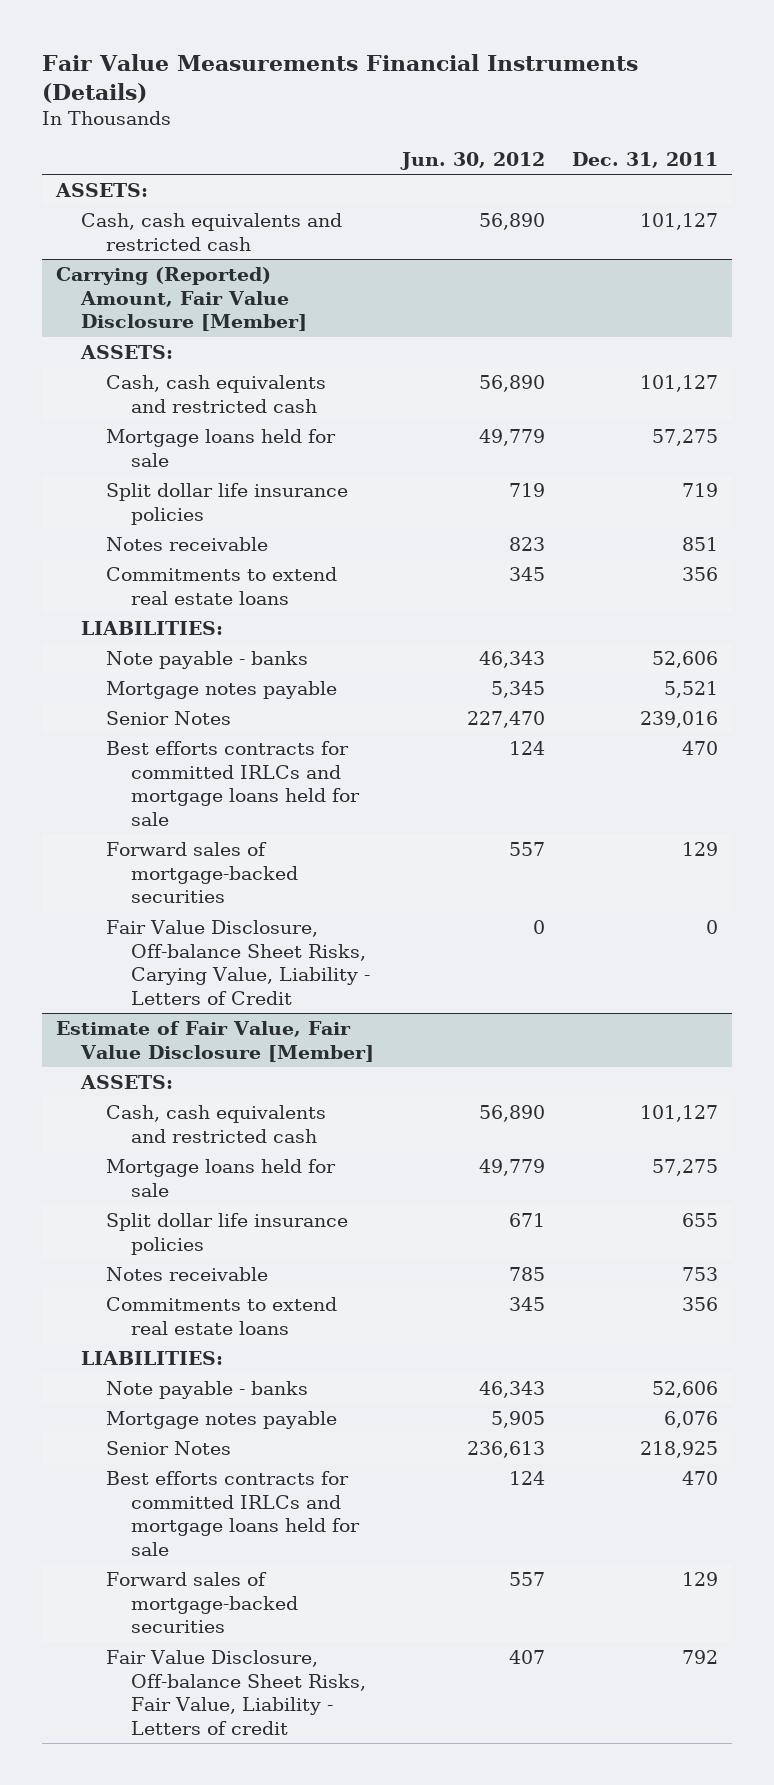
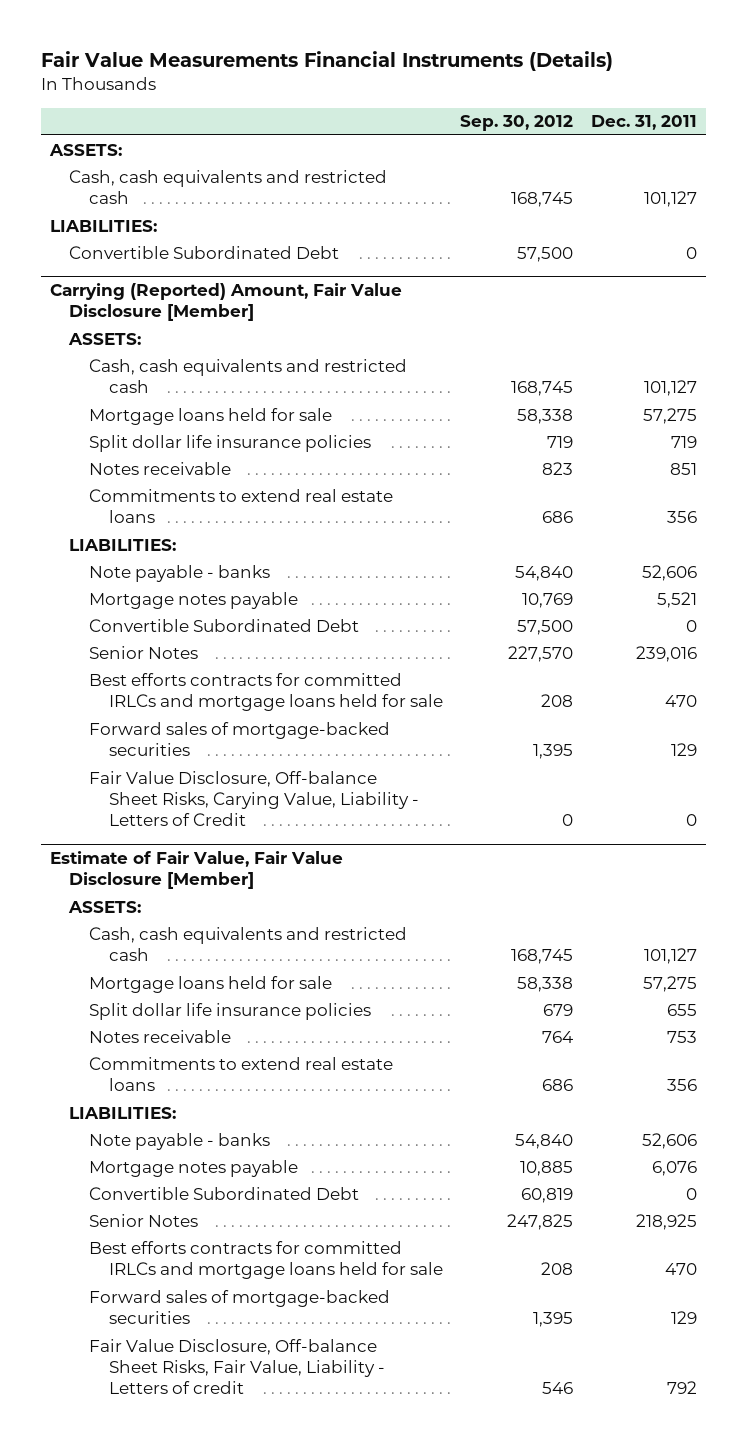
[399,151,545,170] Jun. 30, 2012 -> none
none -> [460,115,574,132] Sep. 30, 2012
none -> [49,219,157,232] LIABILITIES:
none -> [69,245,340,259] Convertible Subordinated Debt
none -> [88,618,359,632] Convertible Subordinated Debt
none -> [88,1186,359,1200] Convertible Subordinated Debt

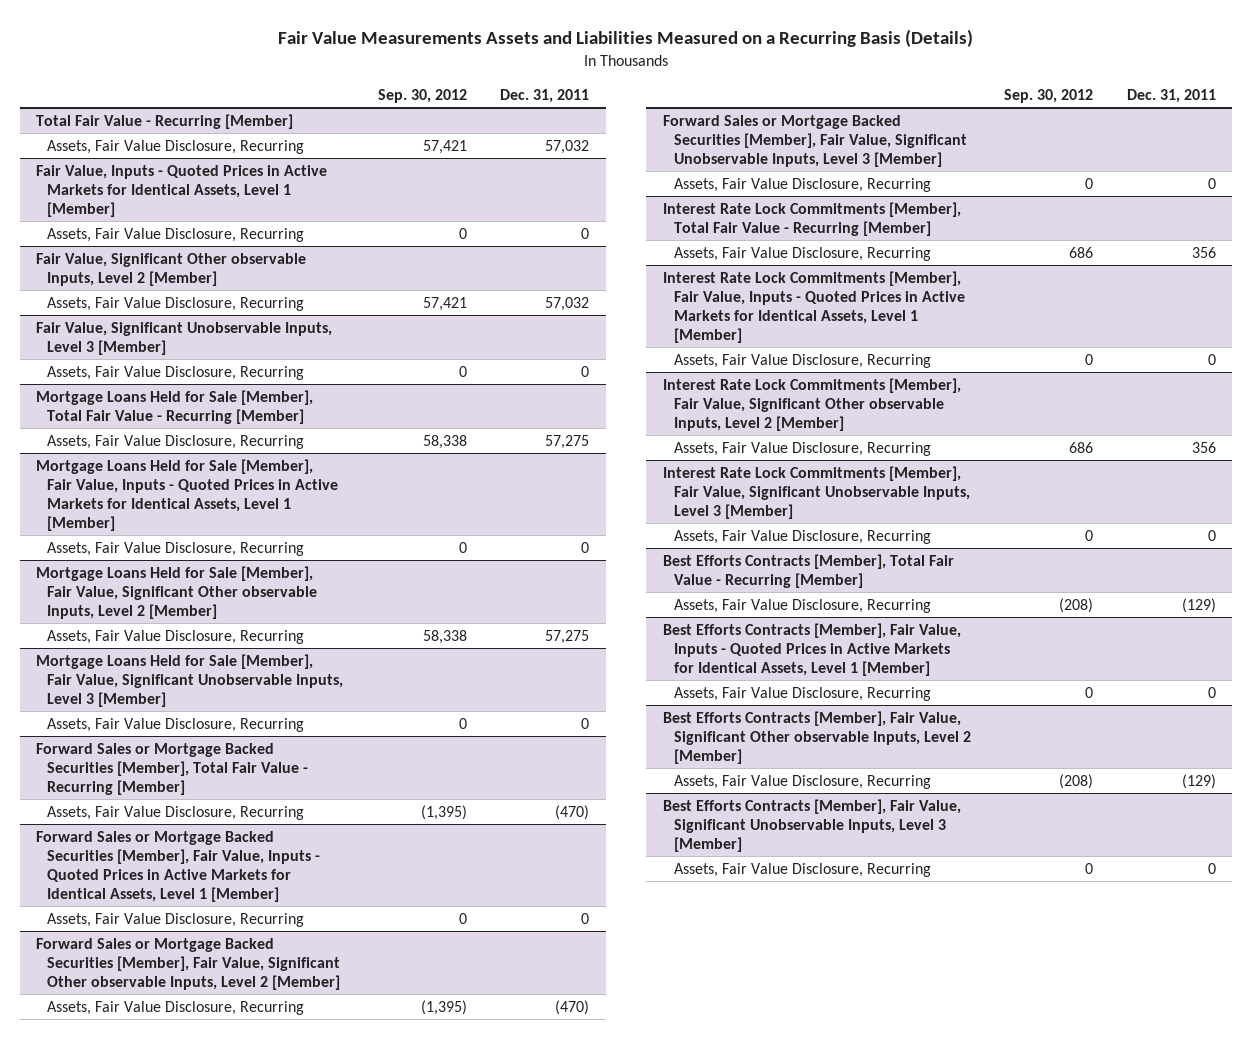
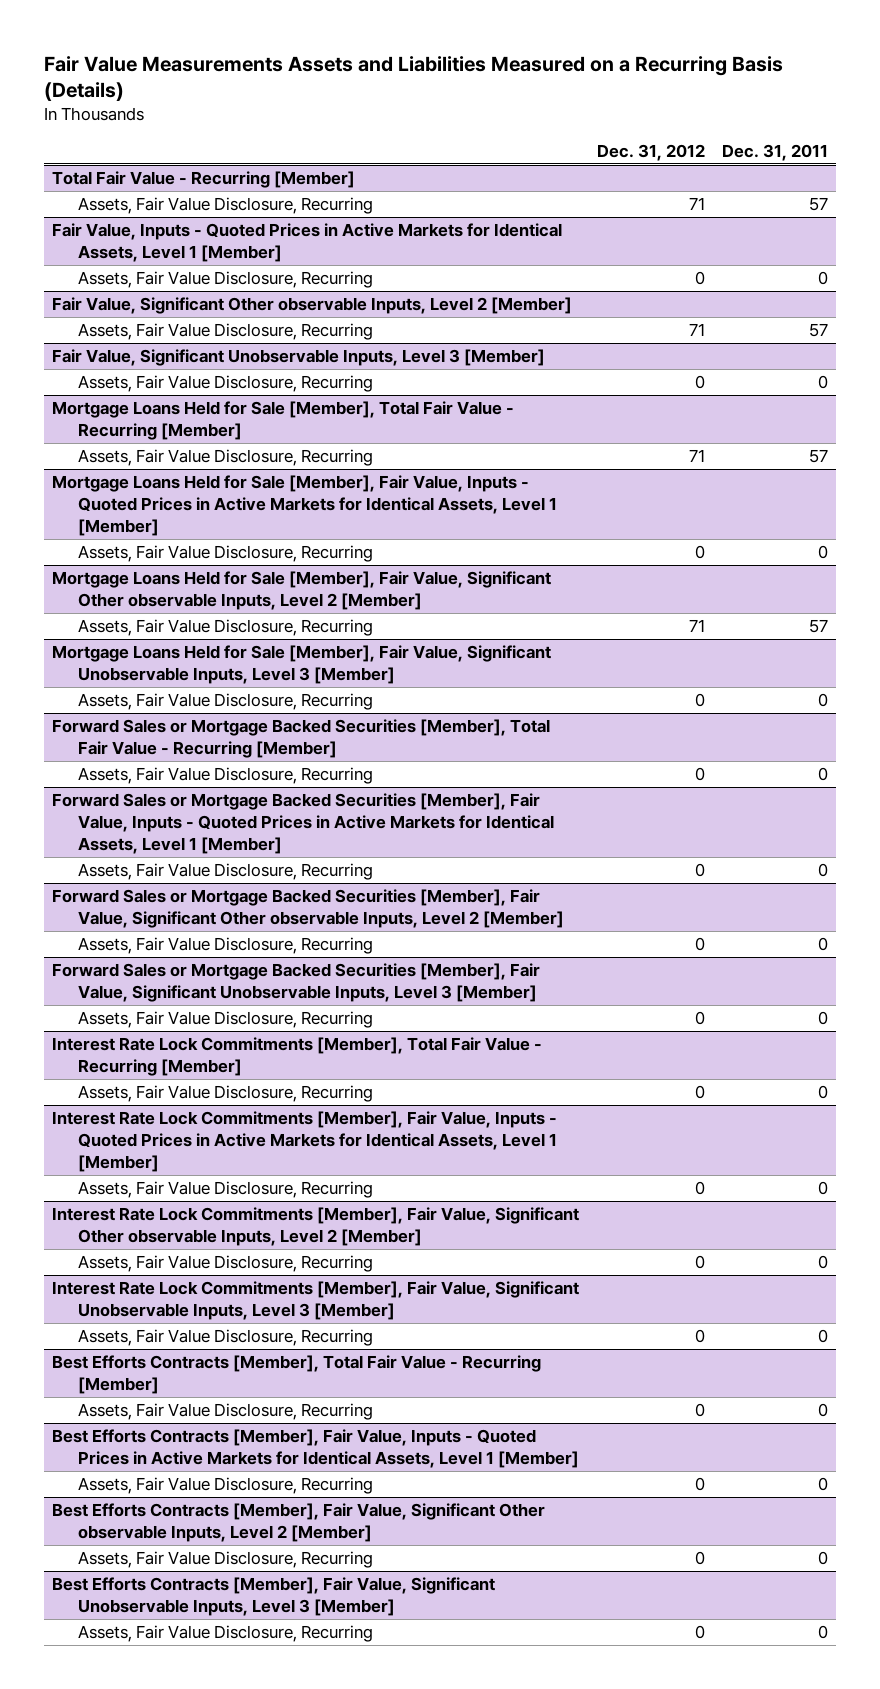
[377,88,467,103] Sep. 30, 2012 -> none
none -> [596,143,705,161] Dec. 31, 2012
[545,139,590,154] 57,032 -> [808,197,828,212] 57
[545,296,590,311] 57,032 -> [808,323,828,338] 57
[545,434,590,449] 57,275 -> [808,449,828,464] 57
[545,629,590,644] 57,275 -> [808,619,828,634] 57
[555,804,590,820] (470) -> [817,767,828,782] 0
[555,999,590,1015] (470) -> [817,937,828,952] 0
[1191,246,1216,258] 356 -> [817,1085,828,1100] 0
[1191,441,1216,453] 356 -> [817,1255,828,1270] 0
[1181,597,1216,613] (129) -> [817,1403,828,1418] 0
[1181,773,1216,789] (129) -> [817,1551,828,1566] 0

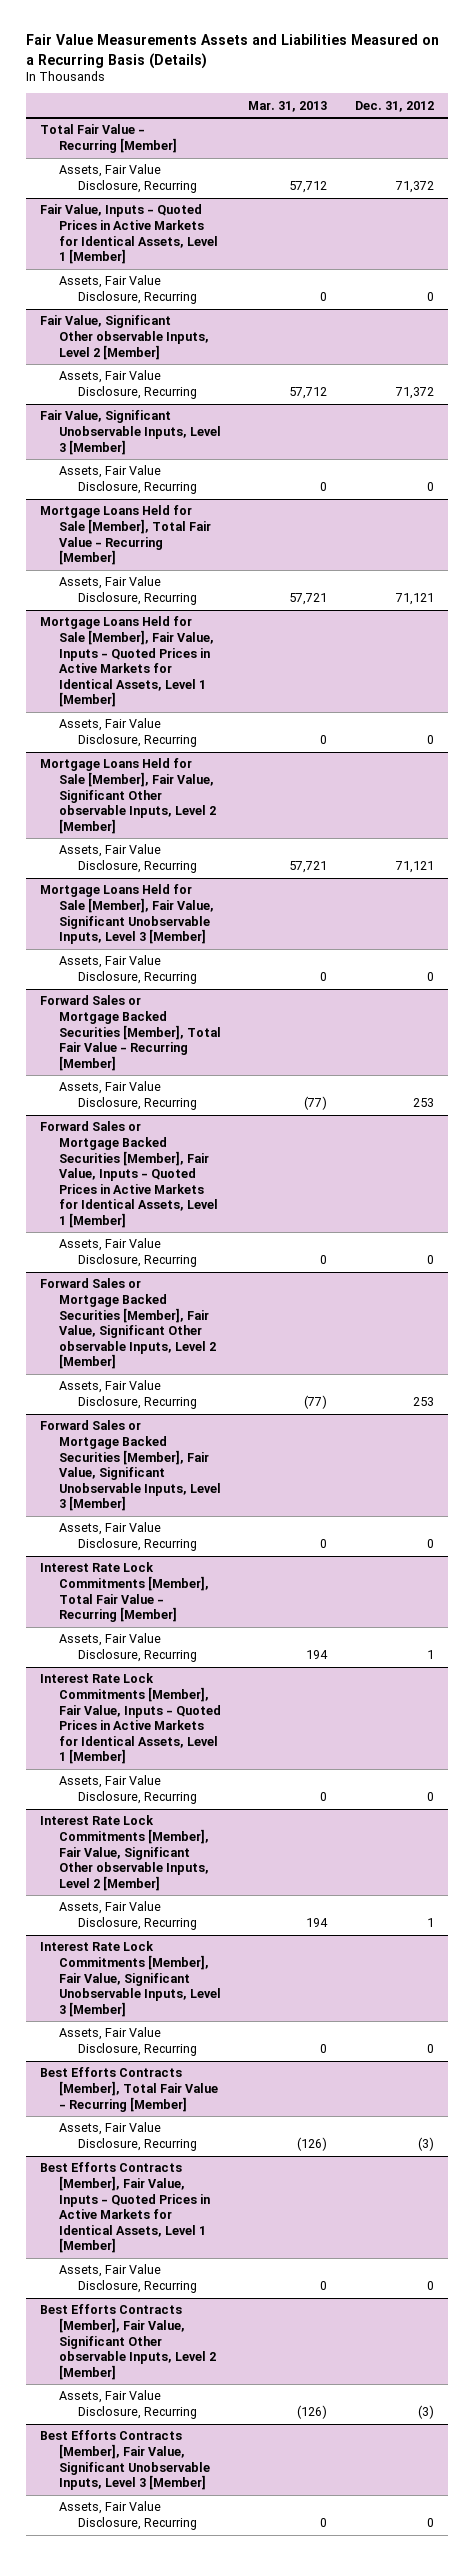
[721,143,828,161] Dec. 31, 2011 -> none
none -> [248,100,328,112] Mar. 31, 2013
[688,197,705,211] 71 -> [394,180,434,193] 71,372
[688,323,705,337] 71 -> [394,386,434,399] 71,372
[688,449,705,463] 71 -> [394,592,434,605] 71,121
[688,619,705,633] 71 -> [394,860,434,873] 71,121
[694,767,705,782] 0 -> [412,1097,434,1107] 253
[694,937,705,952] 0 -> [412,1396,434,1406] 253
[694,1085,705,1100] 0 -> [426,1649,434,1659] 1
[694,1255,705,1270] 0 -> [426,1917,434,1927] 1
[694,1403,705,1418] 0 -> [417,2136,434,2151] (3)
[694,1551,705,1566] 0 -> [417,2404,434,2419] (3)

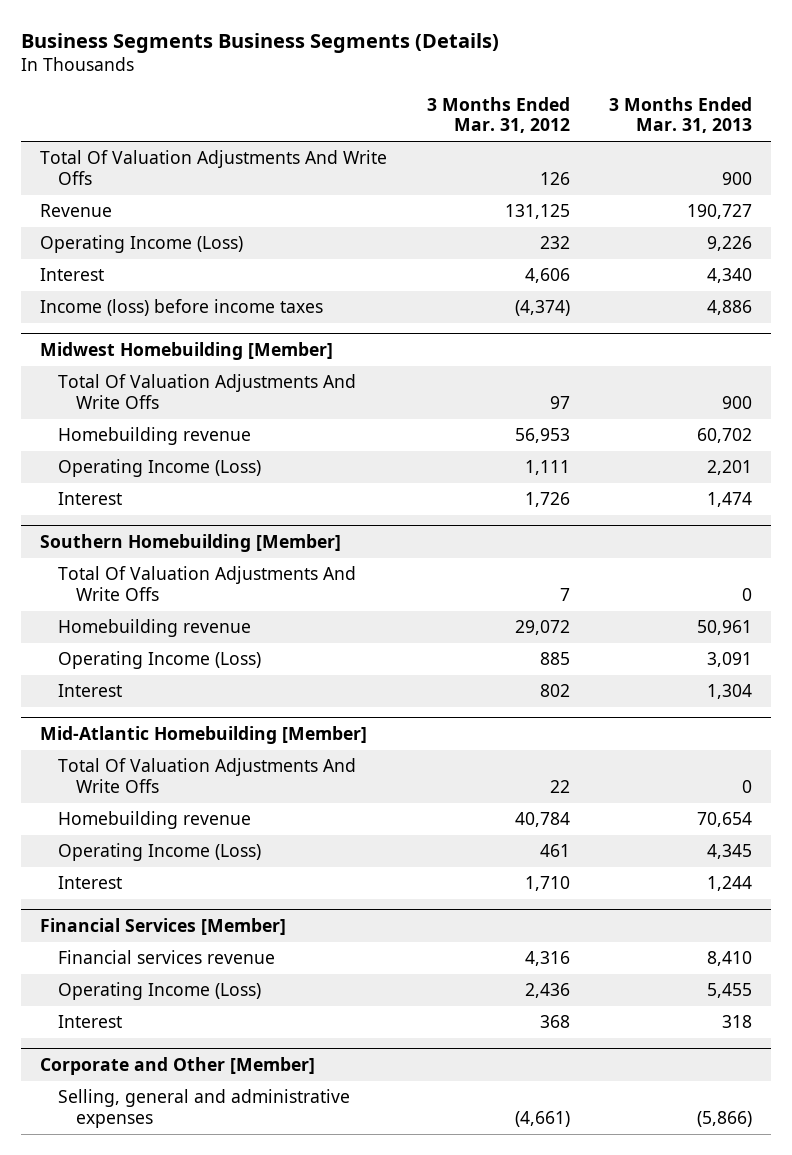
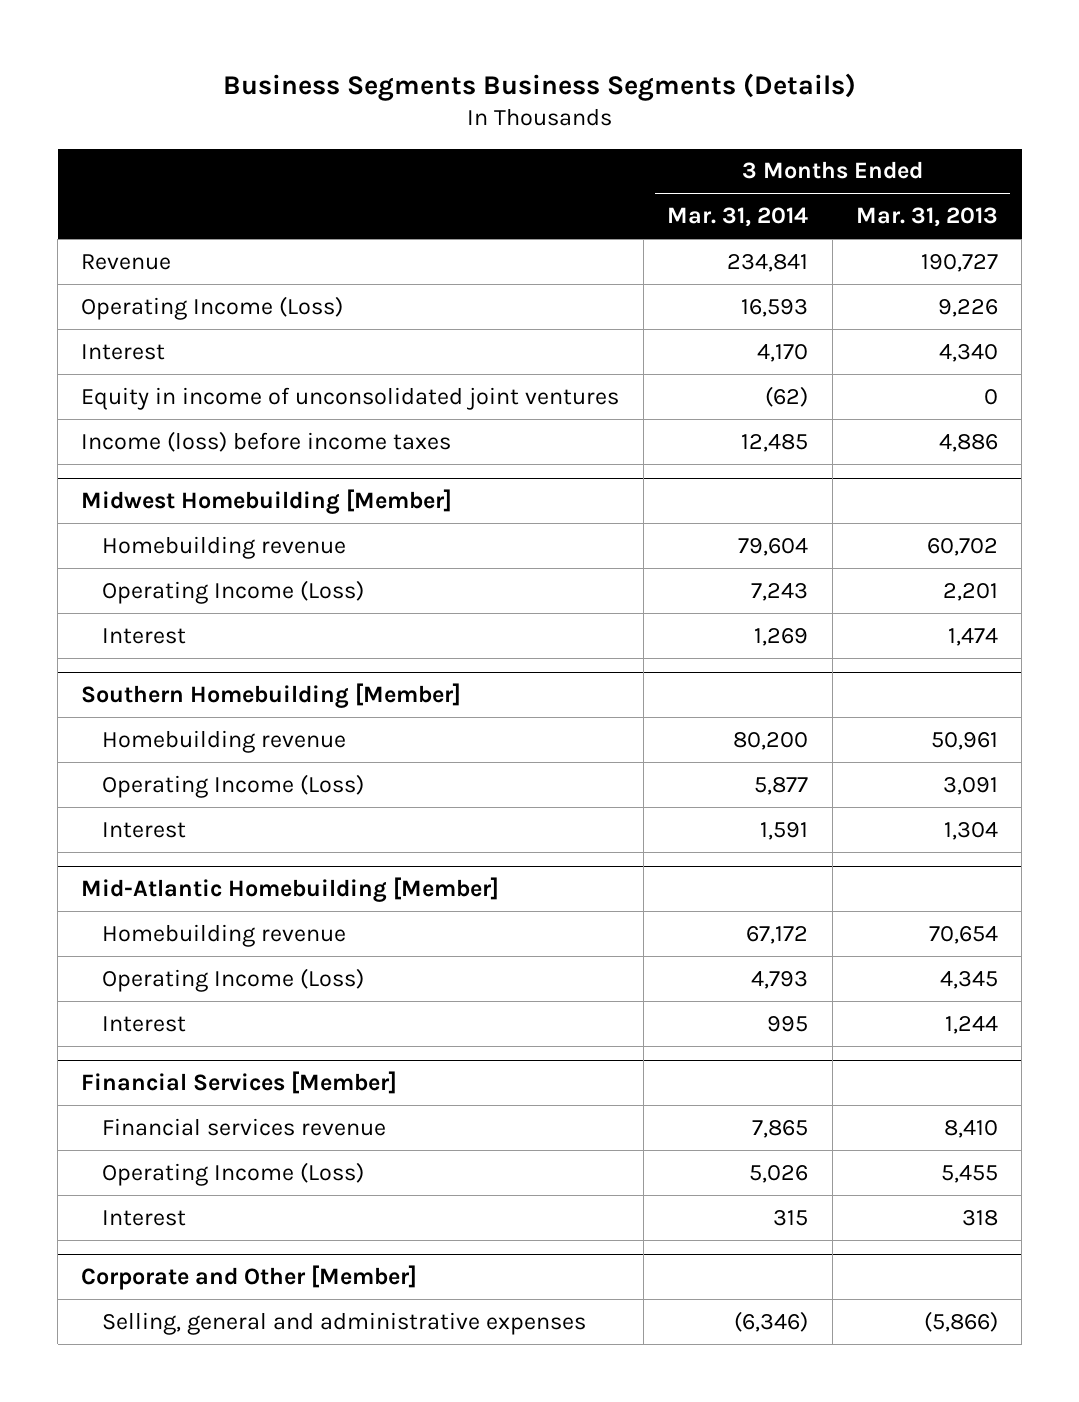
[426,97,570,134] 3 Months Ended Mar. 31, 2012 -> none
none -> [667,207,809,228] Mar. 31, 2014
[40,150,388,185] Total Of Valuation Adjustments And Write Offs -> none
none -> [81,386,620,410] Equity in income of unconsolidated joint ventures
[58,374,357,409] Total Of Valuation Adjustments And Write Offs -> none
[58,566,357,601] Total Of Valuation Adjustments And Write Offs -> none
[58,758,357,793] Total Of Valuation Adjustments And Write Offs -> none

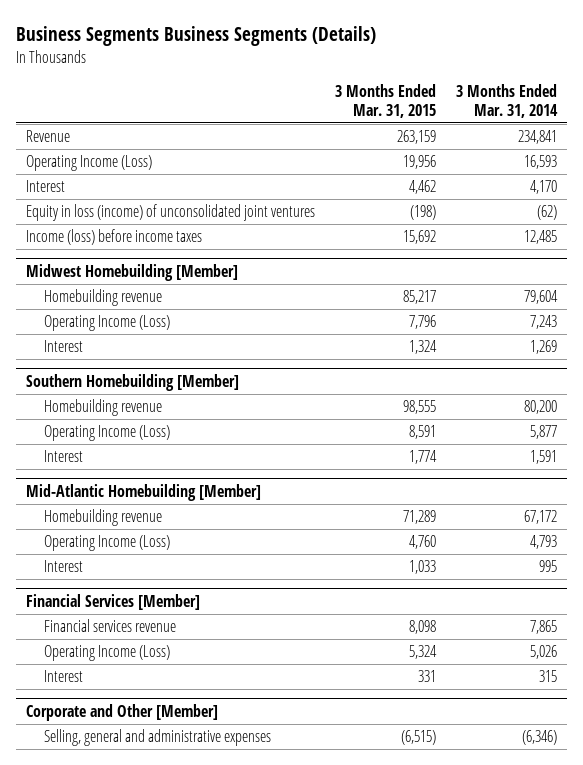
[855,207,998,228] Mar. 31, 2013 -> none
none -> [334,84,436,118] 3 Months Ended Mar. 31, 2015
[81,386,620,410] Equity in income of unconsolidated joint ventures -> [25,204,315,222] Equity in loss (income) of unconsolidated joint ventures

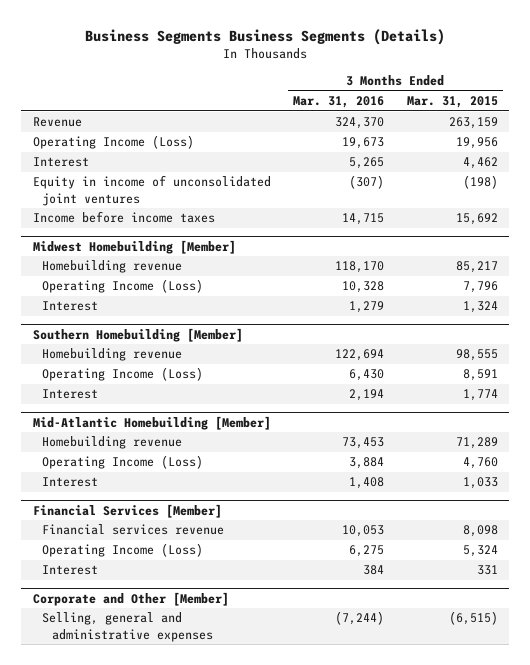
[456,84,559,118] 3 Months Ended Mar. 31, 2014 -> none
none -> [293,96,385,109] Mar. 31, 2016
[25,204,315,222] Equity in loss (income) of unconsolidated joint ventures -> [32,175,271,206] Equity in income of unconsolidated joint ventures
[25,229,202,246] Income (loss) before income taxes -> [32,211,215,224] Income before income taxes

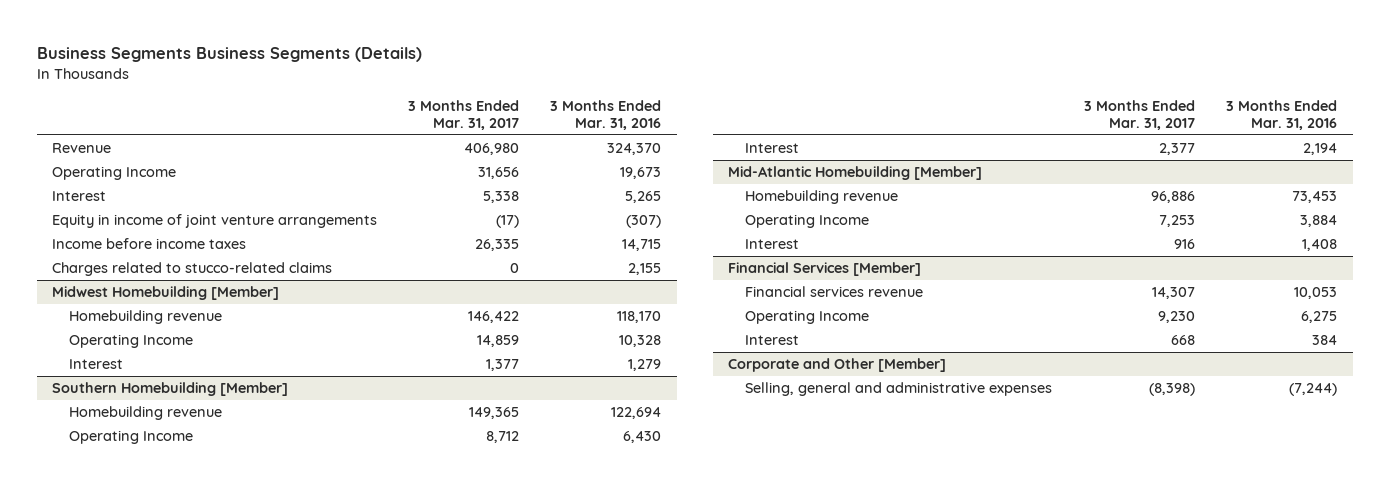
[406,96,498,109] Mar. 31, 2015 -> none
none -> [408,99,520,130] 3 Months Ended Mar. 31, 2017
[32,135,194,150] Operating Income (Loss) -> [52,166,177,181] Operating Income
[32,175,271,206] Equity in income of unconsolidated joint ventures -> [52,214,378,229] Equity in income of joint venture arrangements
none -> [52,262,333,277] Charges related to stucco-related claims
[42,279,204,294] Operating Income (Loss) -> [68,334,193,349] Operating Income
[42,367,204,382] Operating Income (Loss) -> [68,430,193,445] Operating Income
[42,455,204,470] Operating Income (Loss) -> [745,214,870,229] Operating Income
[42,543,204,558] Operating Income (Loss) -> [745,310,870,325] Operating Income

